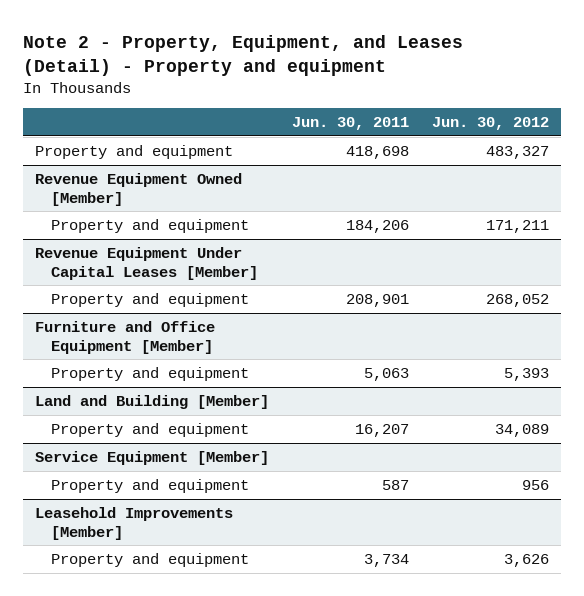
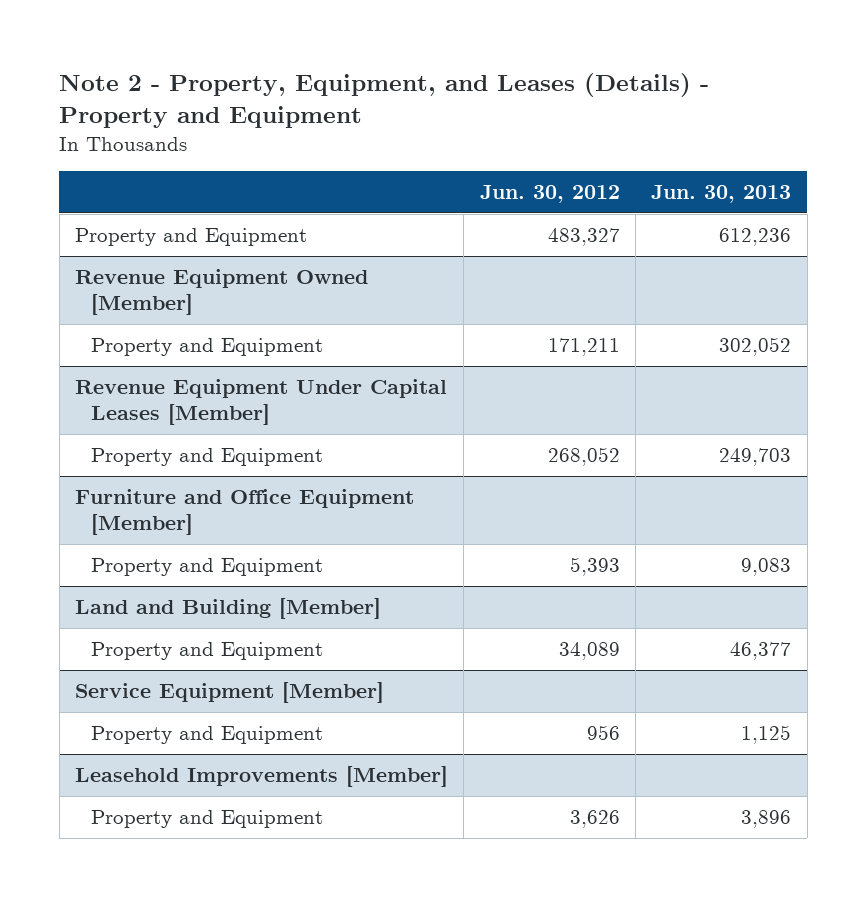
[23,34,464,76] Note 2 - Property, Equipment, and Leases (Detail) - Property and equipment -> [59,73,710,128] Note 2 - Property, Equipment, and Leases (Details) - Property and Equipment
[291,117,409,131] Jun. 30, 2011 -> none
none -> [651,185,792,204] Jun. 30, 2013
[34,144,233,159] Property and equipment -> [75,227,308,246] Property and Equipment
[50,218,249,233] Property and equipment -> [90,337,323,356] Property and Equipment
[50,292,249,307] Property and equipment -> [90,447,323,466] Property and Equipment
[50,366,249,381] Property and equipment -> [90,557,323,576] Property and Equipment
[50,422,249,437] Property and equipment -> [90,641,323,660] Property and Equipment
[50,478,249,493] Property and equipment -> [90,725,323,744] Property and Equipment
[50,552,249,567] Property and equipment -> [90,809,323,828] Property and Equipment

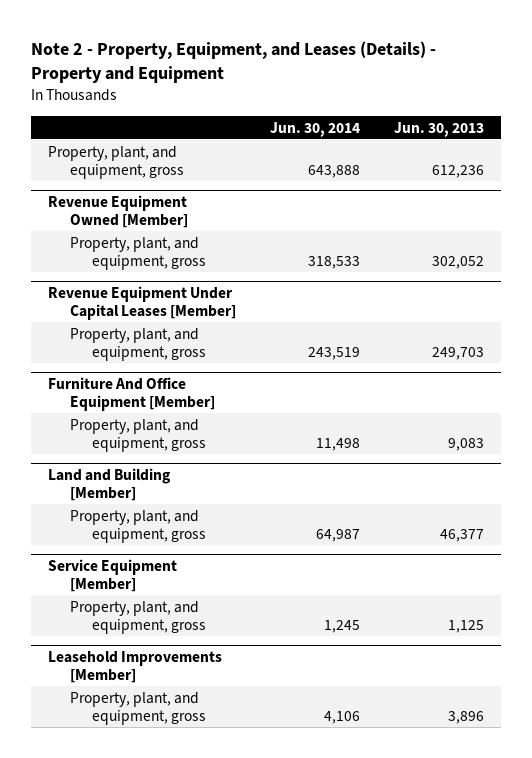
[479,185,620,204] Jun. 30, 2012 -> none
none -> [270,121,361,137] Jun. 30, 2014
[75,227,308,246] Property and Equipment -> [48,145,184,179] Property, plant, and equipment, gross
[90,337,323,356] Property and Equipment -> [69,236,206,270] Property, plant, and equipment, gross
[90,447,323,466] Property and Equipment -> [69,327,206,361] Property, plant, and equipment, gross
[75,488,415,536] Furniture and Office Equipment [Member] -> [48,376,215,411] Furniture And Office Equipment [Member]
[90,557,323,576] Property and Equipment -> [69,418,206,452] Property, plant, and equipment, gross
[90,641,323,660] Property and Equipment -> [69,509,206,543] Property, plant, and equipment, gross
[90,725,323,744] Property and Equipment -> [69,600,206,634] Property, plant, and equipment, gross
[90,809,323,828] Property and Equipment -> [69,691,206,725] Property, plant, and equipment, gross

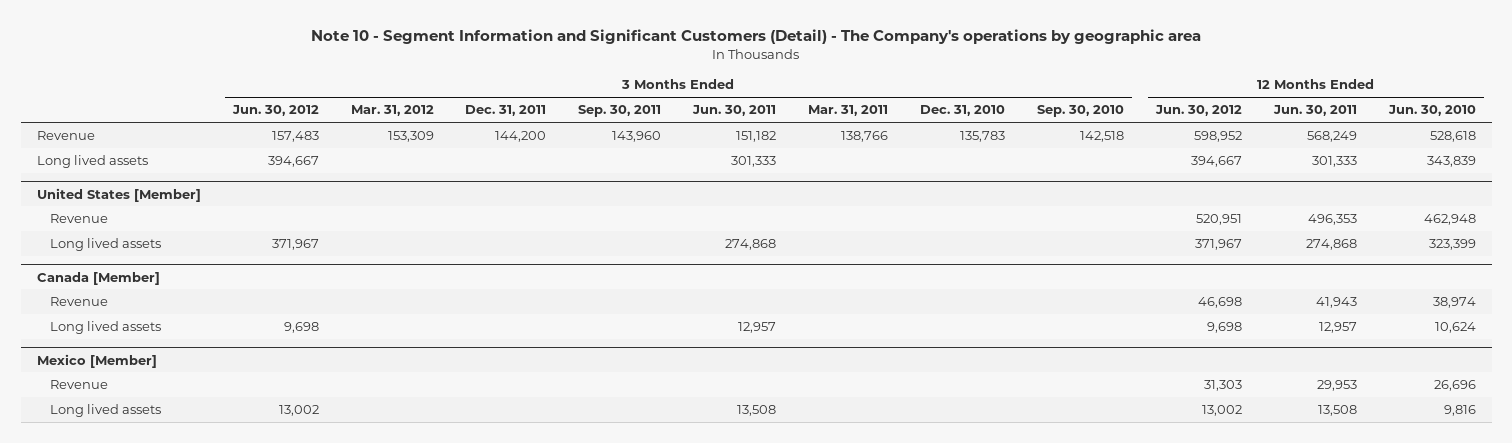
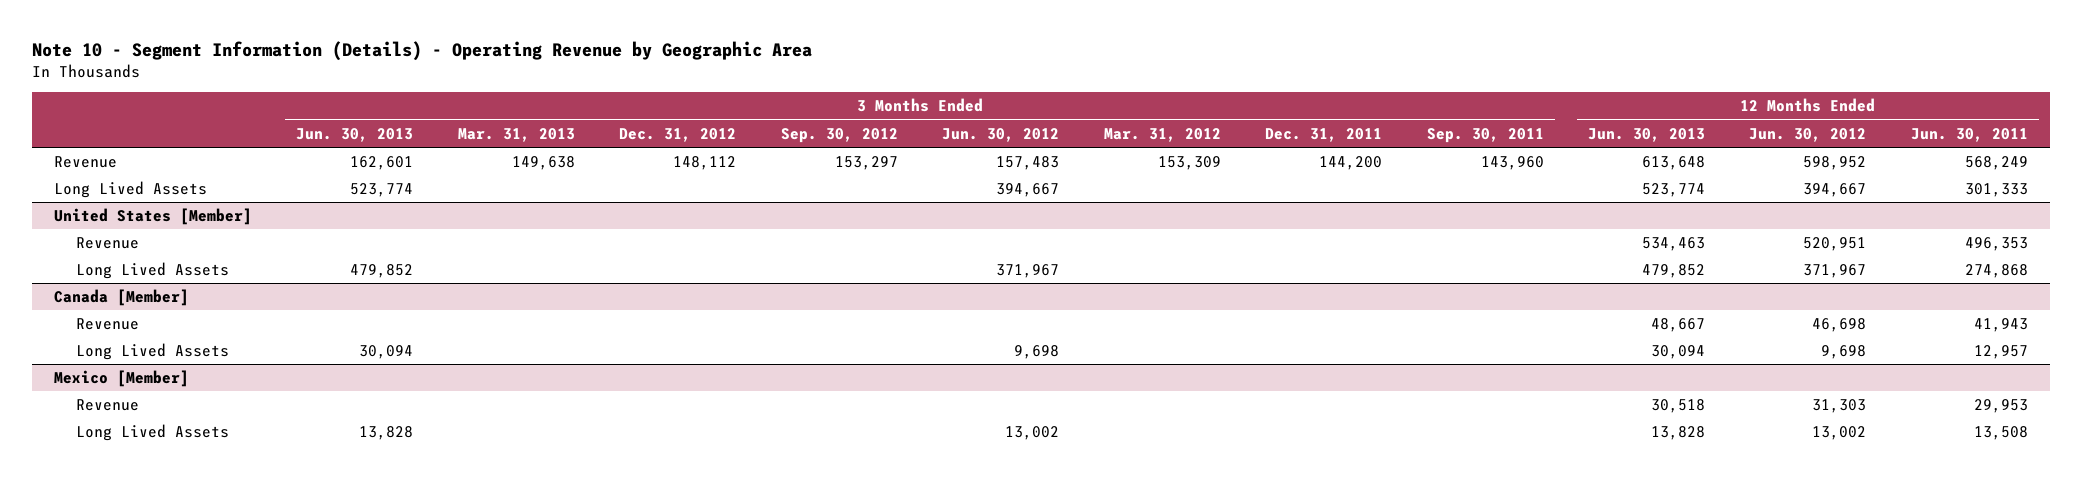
[311,29,1202,45] Note 10 - Segment Information and Significant Customers (Detail) - The Company's operations by geographic area -> [31,40,812,61] Note 10 - Segment Information (Details) - Operating Revenue by Geographic Area
[692,105,777,117] Jun. 30, 2011 -> none
[808,105,889,117] Mar. 31, 2011 -> none
[920,105,1006,117] Dec. 31, 2010 -> none
[1036,105,1124,118] Sep. 30, 2010 -> none
[1387,105,1476,117] Jun. 30, 2010 -> none
none -> [296,127,414,142] Jun. 30, 2013
none -> [457,127,575,142] Mar. 31, 2013
none -> [619,127,737,142] Dec. 31, 2012
none -> [780,127,898,143] Sep. 30, 2012
none -> [1588,127,1706,142] Jun. 30, 2013
[36,155,148,169] Long lived assets -> [53,181,207,199] Long Lived Assets
[49,238,161,252] Long lived assets -> [76,262,230,280] Long Lived Assets
[49,321,161,335] Long lived assets -> [76,343,230,361] Long Lived Assets
[49,404,161,418] Long lived assets -> [76,424,230,442] Long Lived Assets

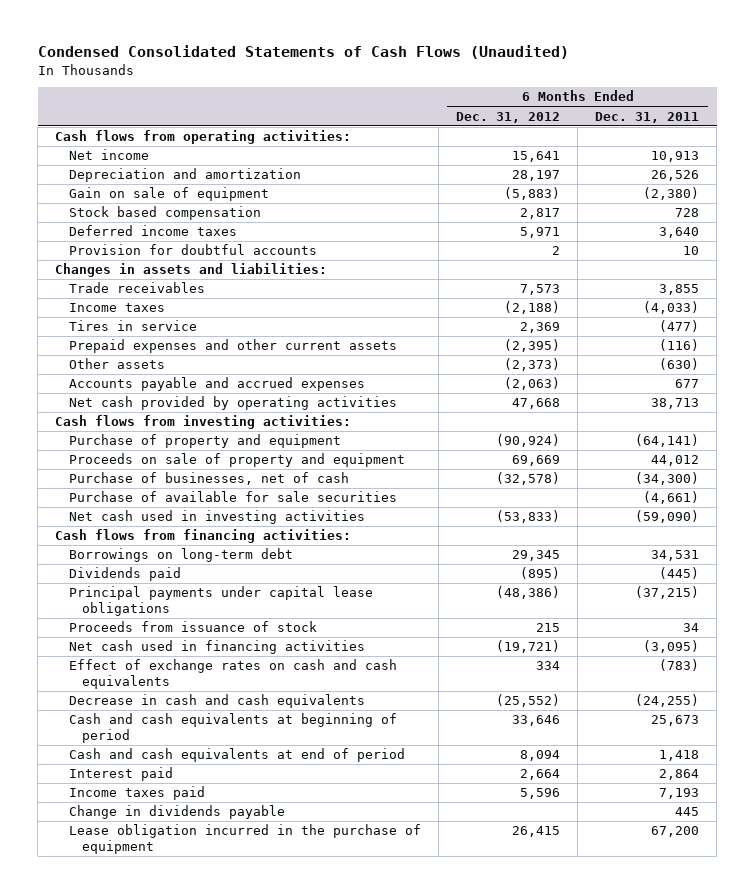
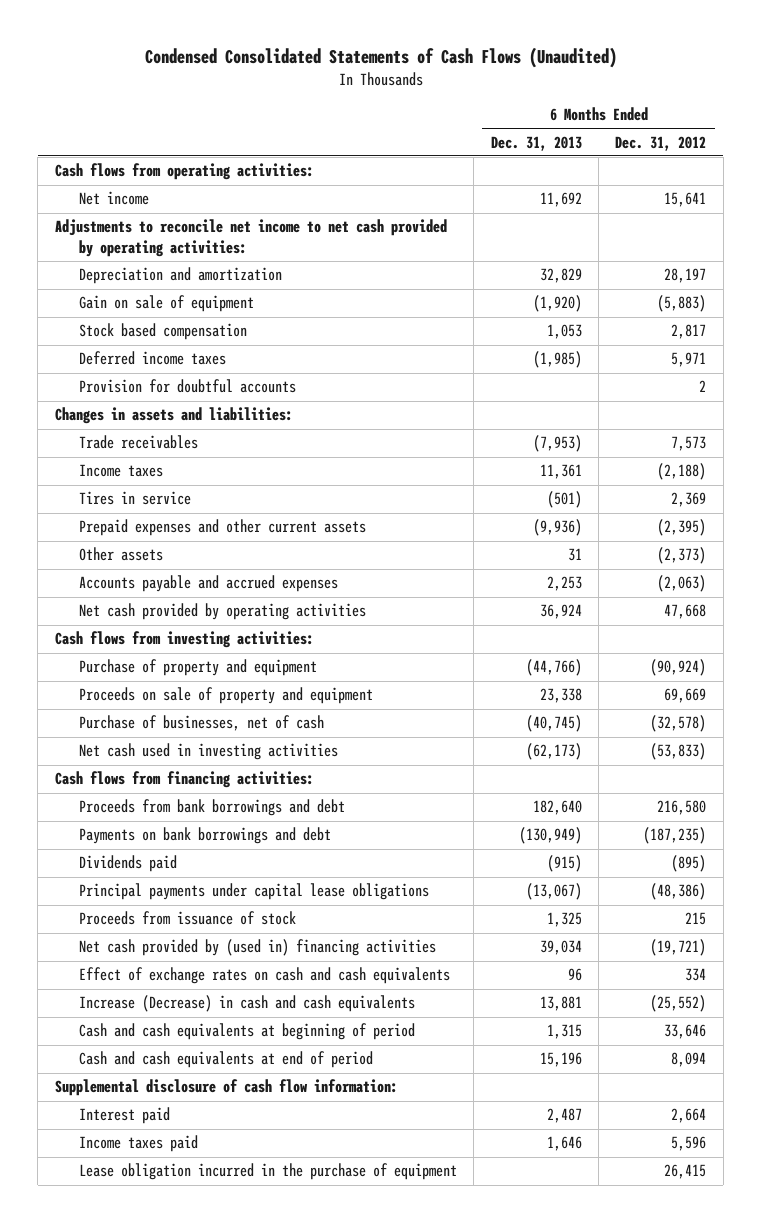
[595,111,700,123] Dec. 31, 2011 -> none
none -> [490,135,582,151] Dec. 31, 2013
none -> [54,219,447,258] Adjustments to reconcile net income to net cash provided by operating activities:
[68,491,397,503] Purchase of available for sale securities -> none
[68,548,293,563] Borrowings on long-term debt -> none
none -> [79,799,346,817] Proceeds from bank borrowings and debt
none -> [79,827,332,845] Payments on bank borrowings and debt
[68,640,365,655] Net cash used in financing activities -> [79,939,437,957] Net cash provided by (used in) financing activities
[68,694,365,709] Decrease in cash and cash equivalents -> [79,995,416,1013] Increase (Decrease) in cash and cash equivalents
none -> [54,1079,398,1097] Supplemental disclosure of cash flow information:
[68,805,285,820] Change in dividends payable -> none

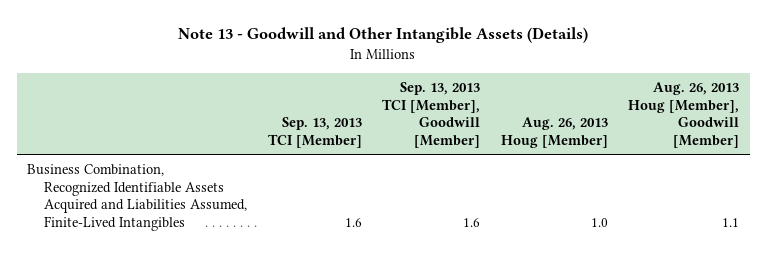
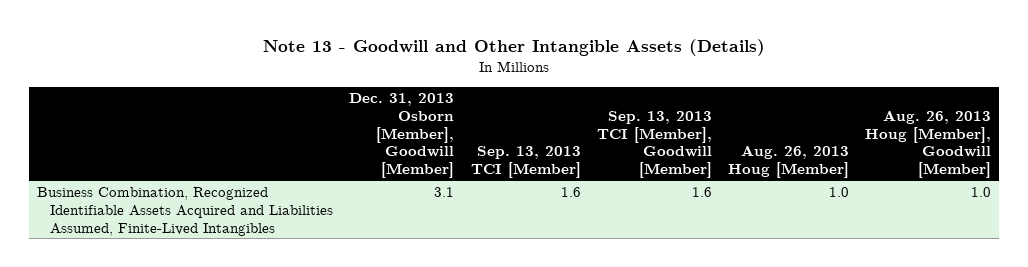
none -> [349,92,455,179] Dec. 31, 2013 Osborn [Member], Goodwill [Member]
[722,217,740,227] 1.1 -> [970,186,991,197] 1.0

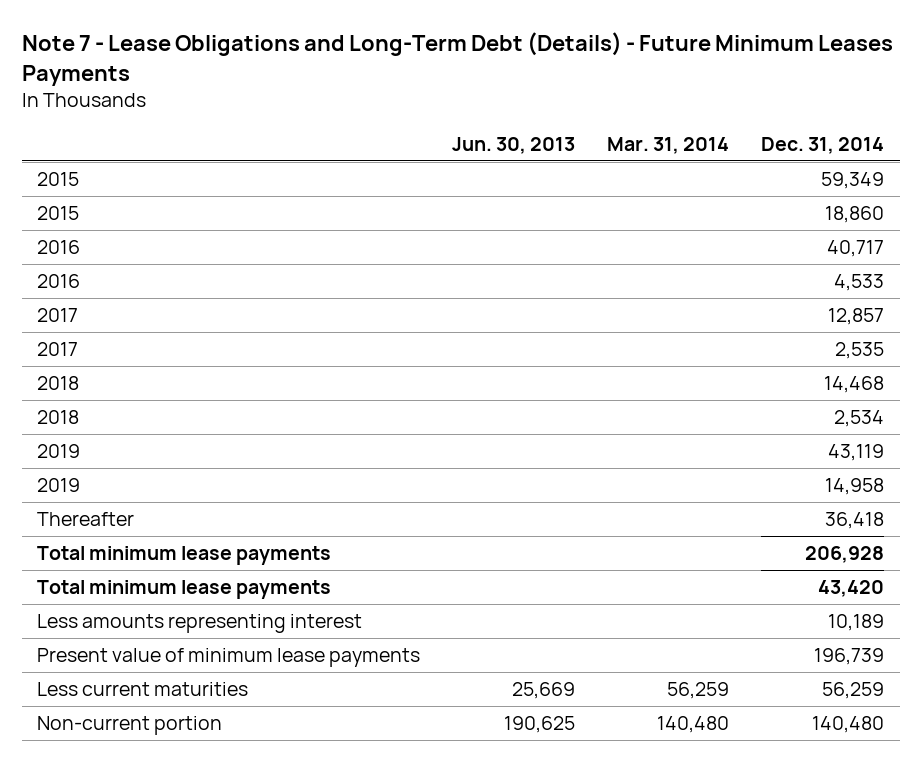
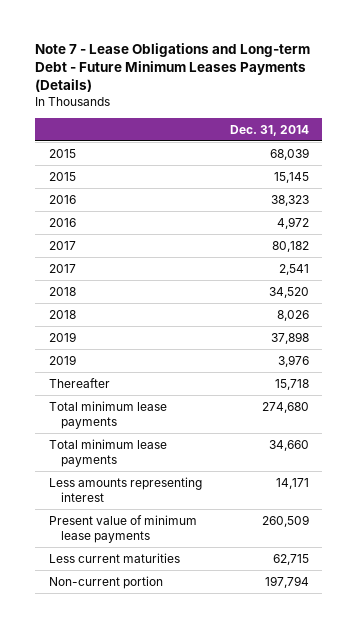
[21,32,893,87] Note 7 - Lease Obligations and Long-Term Debt (Details) - Future Minimum Leases Payments -> [35,42,311,93] Note 7 - Lease Obligations and Long-term Debt - Future Minimum Leases Payments (Details)
[452,136,576,154] Jun. 30, 2013 -> none
[607,136,730,154] Mar. 31, 2014 -> none
[821,172,885,190] 59,349 -> [269,147,309,160] 68,039
[825,206,885,224] 18,860 -> [273,171,309,183] 15,145
[827,240,885,258] 40,717 -> [270,194,309,206] 38,323
[834,274,885,292] 4,533 -> [276,216,309,229] 4,972
[828,308,885,326] 12,857 -> [271,240,309,252] 80,182
[835,342,885,360] 2,535 -> [278,263,309,275] 2,541
[824,376,885,394] 14,468 -> [268,286,309,298] 34,520
[834,410,885,428] 2,534 -> [276,309,309,321] 8,026
[828,444,885,462] 43,119 -> [270,331,309,344] 37,898
[825,478,885,496] 14,958 -> [277,354,309,367] 3,976
[825,512,885,530] 36,418 -> [274,378,309,390] 15,718
[805,546,885,564] 206,928 -> [261,401,309,413] 274,680
[818,580,885,598] 43,420 -> [268,439,309,451] 34,660
[828,614,885,632] 10,189 -> [275,477,309,489] 14,171
[814,648,885,666] 196,739 -> [261,514,309,527] 260,509
[822,682,885,700] 56,259 -> [272,553,309,565] 62,715
[812,716,885,734] 140,480 -> [264,575,309,588] 197,794

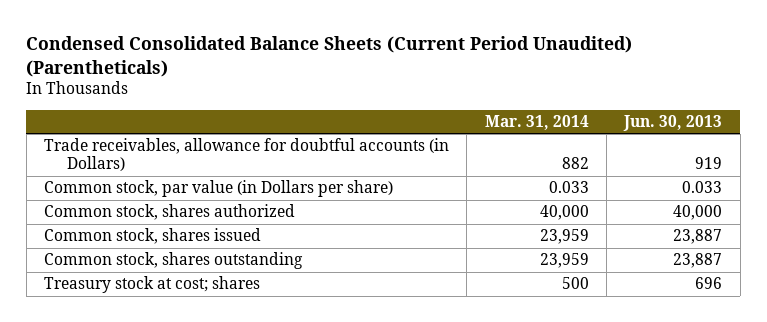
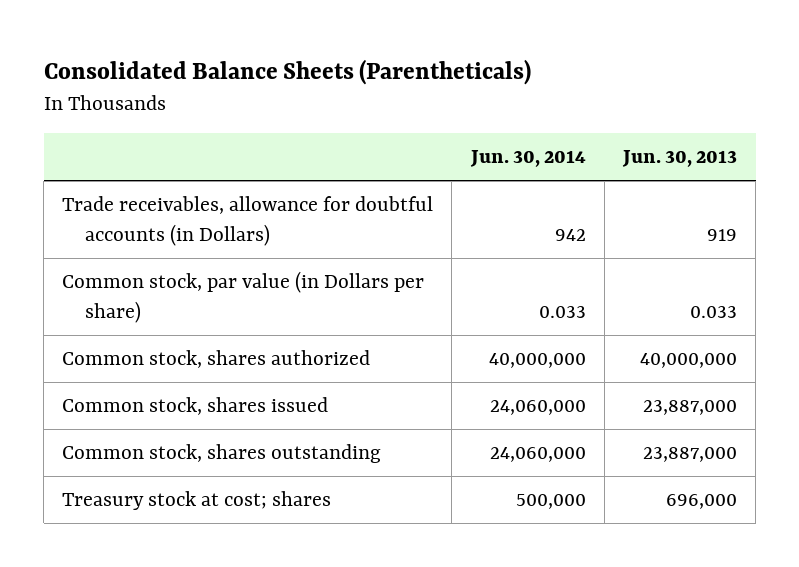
[26,35,633,77] Condensed Consolidated Balance Sheets (Current Period Unaudited) (Parentheticals) -> [43,59,531,86] Consolidated Balance Sheets (Parentheticals)
[484,115,589,131] Mar. 31, 2014 -> none
none -> [469,150,586,168] Jun. 30, 2014
[673,205,723,221] 40,000 -> [639,353,737,369] 40,000,000
[673,229,723,245] 23,887 -> [642,400,737,416] 23,887,000
[673,253,723,269] 23,887 -> [642,447,737,463] 23,887,000
[695,277,723,290] 696 -> [665,494,737,510] 696,000

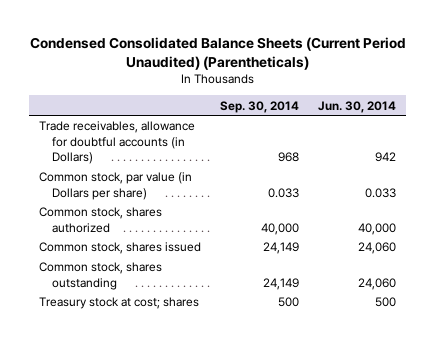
[43,59,531,86] Consolidated Balance Sheets (Parentheticals) -> [29,37,406,70] Condensed Consolidated Balance Sheets (Current Period Unaudited) (Parentheticals)
[621,150,737,168] Jun. 30, 2013 -> none
none -> [220,100,300,113] Sep. 30, 2014
[488,353,586,369] 40,000,000 -> [358,222,397,235] 40,000
[489,400,586,416] 24,060,000 -> [358,242,397,255] 24,060
[489,447,586,463] 24,060,000 -> [358,277,397,290] 24,060
[515,494,586,510] 500,000 -> [375,297,397,308] 500

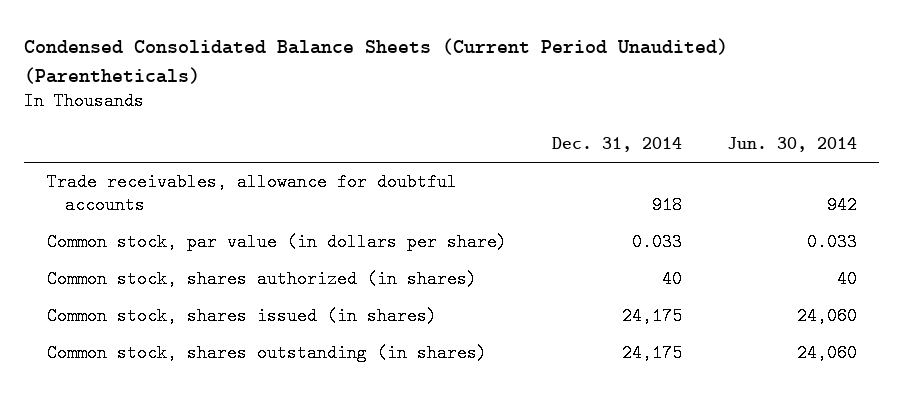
[220,100,300,113] Sep. 30, 2014 -> none
none -> [551,137,682,153] Dec. 31, 2014
[38,297,199,310] Treasury stock at cost; shares -> none
[38,121,195,165] Trade receivables, allowance for doubtful accounts (in Dollars) -> [46,173,457,215] Trade receivables, allowance for doubtful accounts
[38,172,192,200] Common stock, par value (in Dollars per share) -> [46,233,507,252] Common stock, par value (in dollars per share)
[38,207,162,233] Common stock, shares authorized -> [46,270,477,289] Common stock, shares authorized (in shares)
[358,222,397,235] 40,000 -> [836,270,857,289] 40
[38,242,201,255] Common stock, shares issued -> [46,307,437,326] Common stock, shares issued (in shares)
[38,262,162,290] Common stock, shares outstanding -> [46,344,487,363] Common stock, shares outstanding (in shares)

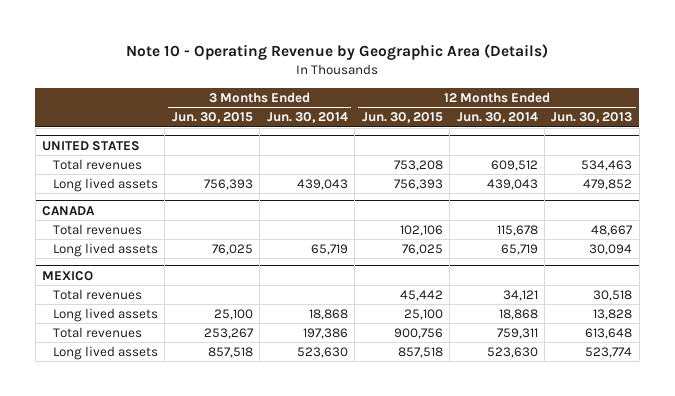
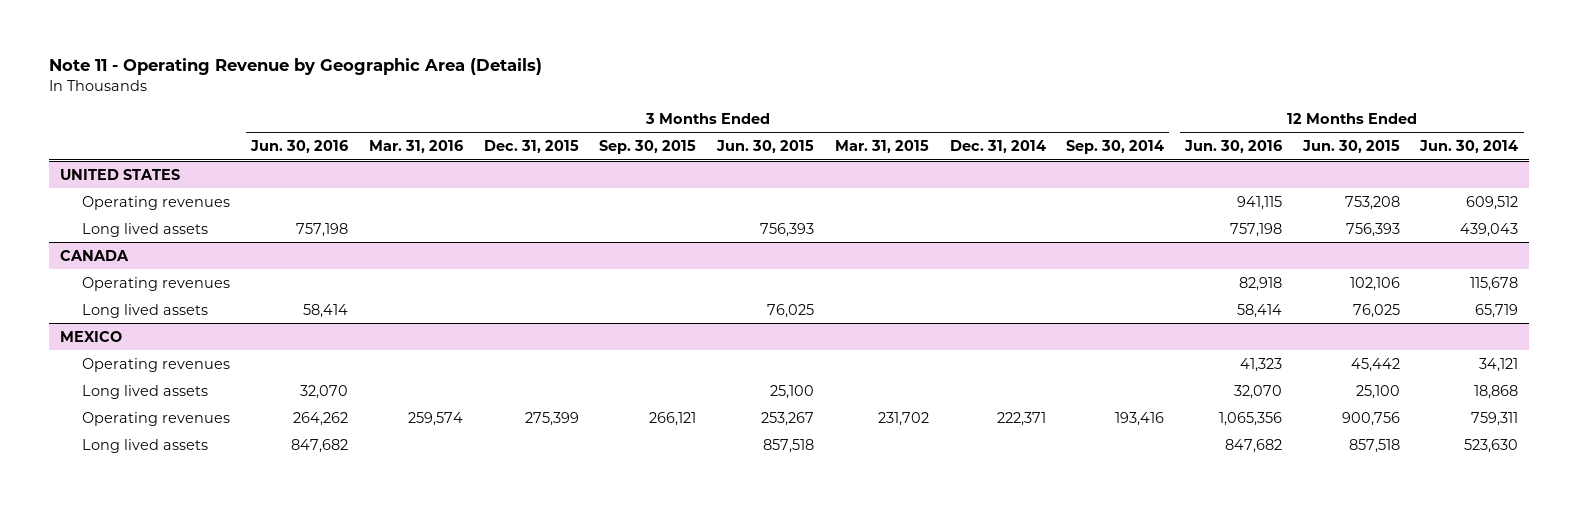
[126,44,549,61] Note 10 - Operating Revenue by Geographic Area (Details) -> [49,58,543,76] Note 11 - Operating Revenue by Geographic Area (Details)
[266,112,348,124] Jun. 30, 2014 -> none
[551,112,633,124] Jun. 30, 2013 -> none
none -> [250,140,349,154] Jun. 30, 2016
none -> [368,140,463,154] Mar. 31, 2016
none -> [483,140,579,154] Dec. 31, 2015
none -> [599,140,697,155] Sep. 30, 2015
none -> [834,140,929,154] Mar. 31, 2015
none -> [949,140,1046,154] Dec. 31, 2014
none -> [1066,140,1165,155] Sep. 30, 2014
none -> [1184,140,1283,154] Jun. 30, 2016
[52,158,142,170] Total revenues -> [82,195,231,210] Operating revenues
[52,223,142,235] Total revenues -> [82,276,231,291] Operating revenues
[52,288,142,300] Total revenues -> [82,357,231,372] Operating revenues
[52,326,142,338] Total revenues -> [82,411,231,426] Operating revenues

